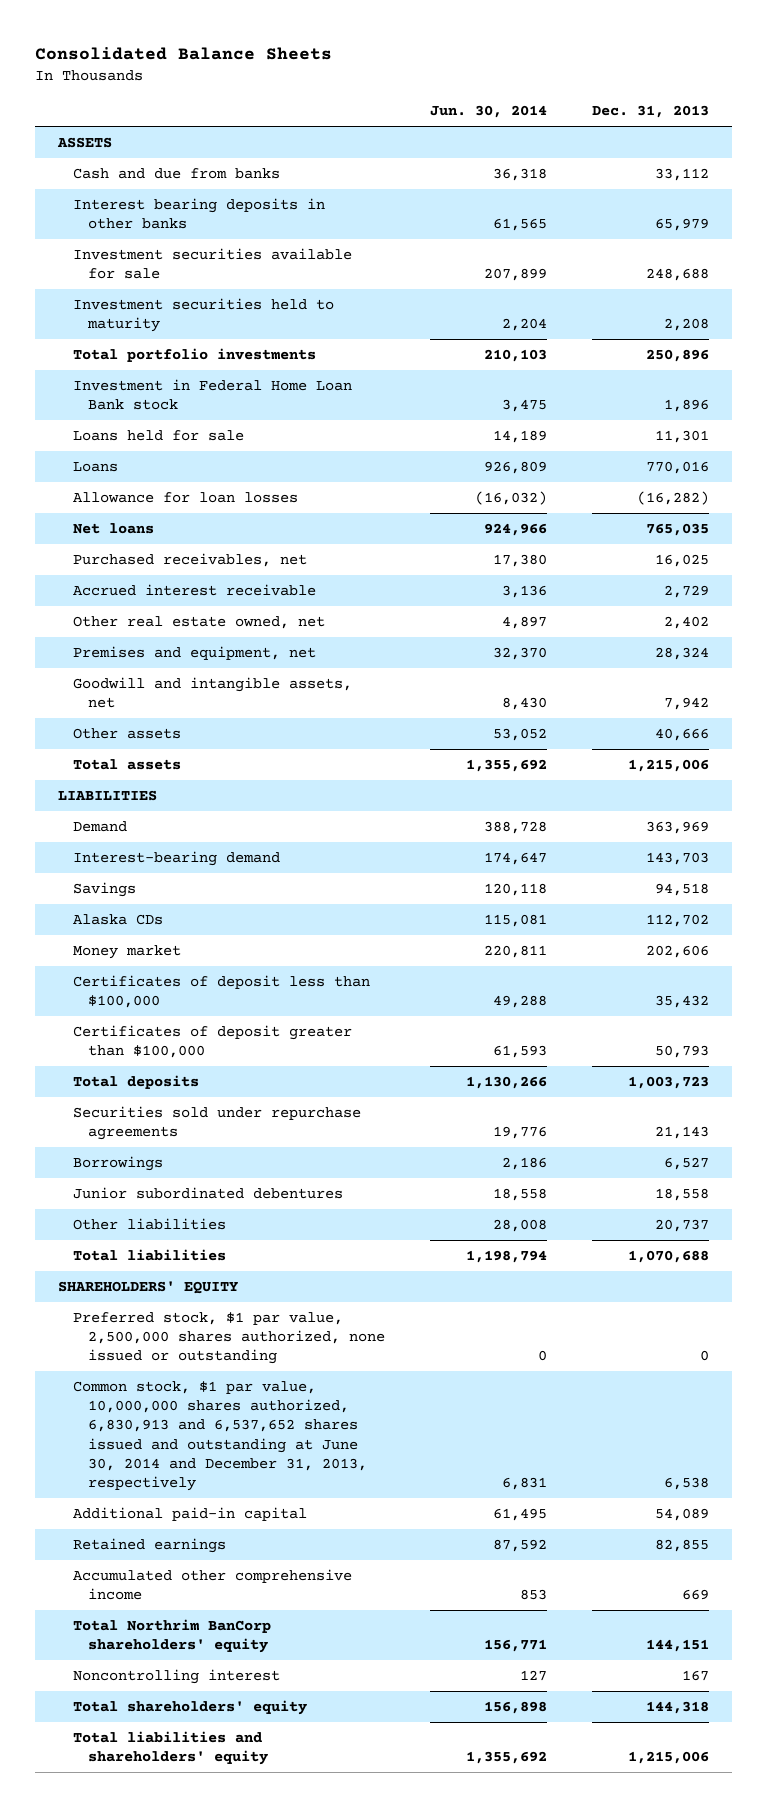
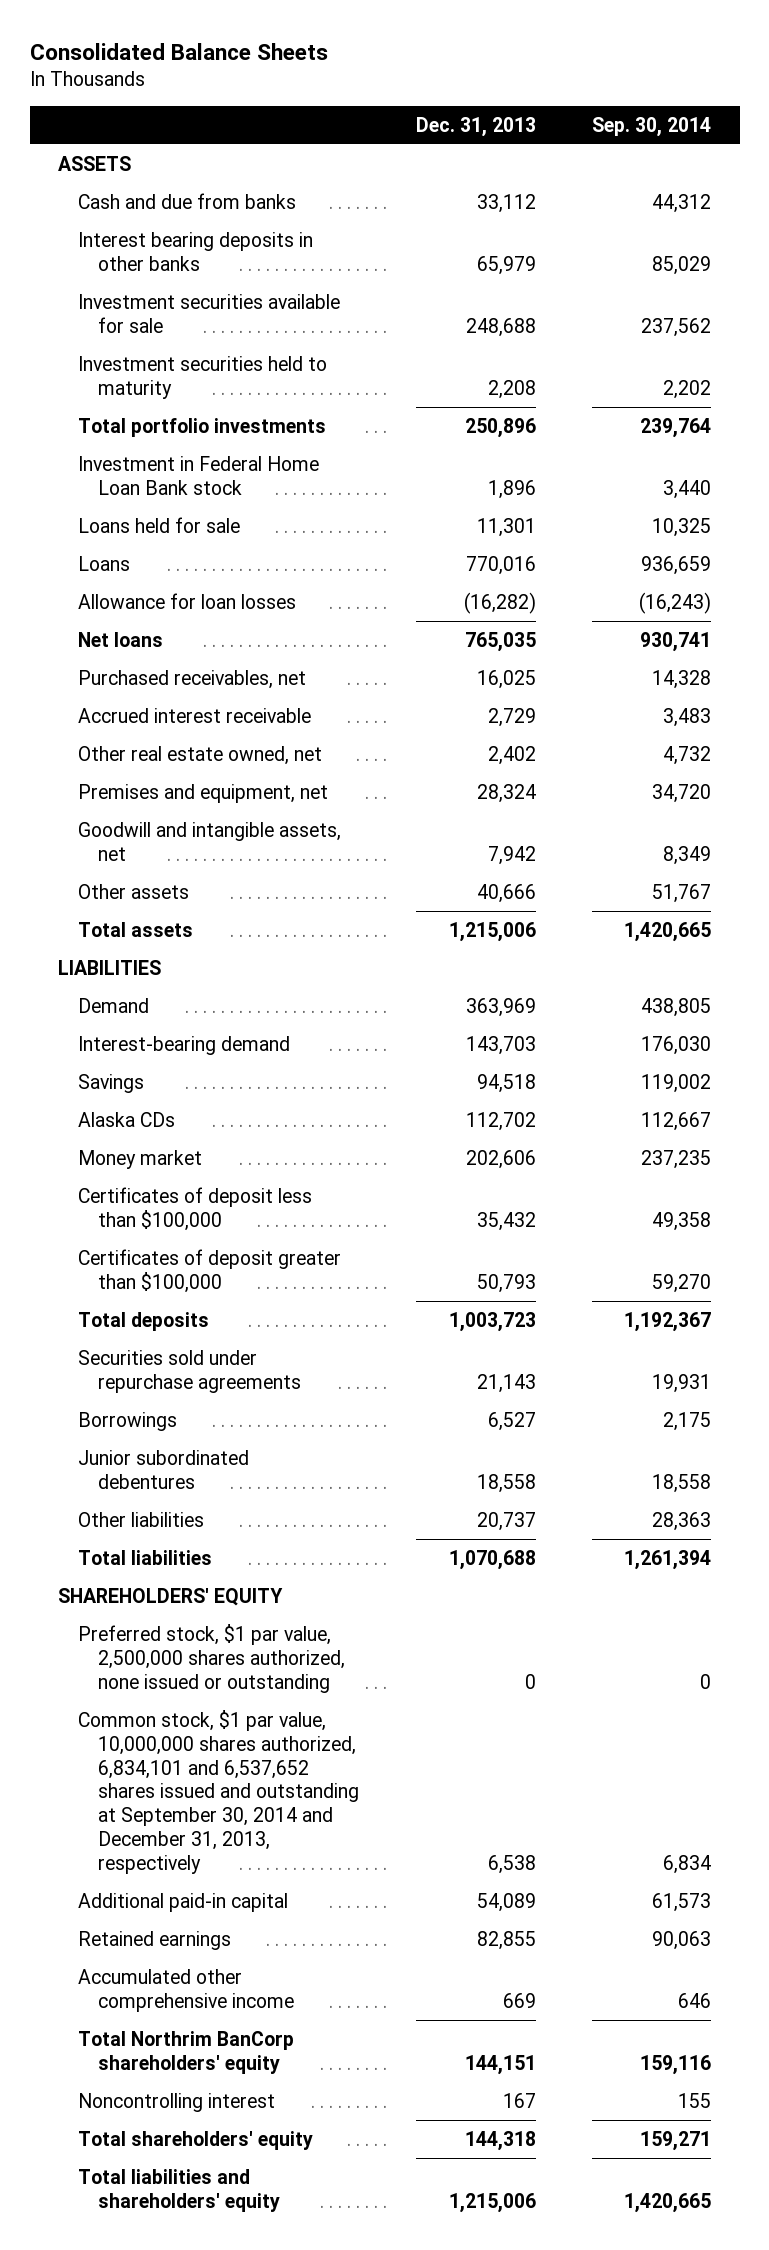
[430,105,548,119] Jun. 30, 2014 -> none
none -> [592,116,712,137] Sep. 30, 2014
[72,1380,367,1492] Common stock, $1 par value, 10,000,000 shares authorized, 6,830,913 and 6,537,652 shares issued and outstanding at June 30, 2014 and December 31, 2013, respectively -> [78,1709,360,1875] Common stock, $1 par value, 10,000,000 shares authorized, 6,834,101 and 6,537,652 shares issued and outstanding at September 30, 2014 and December 31, 2013, respectively

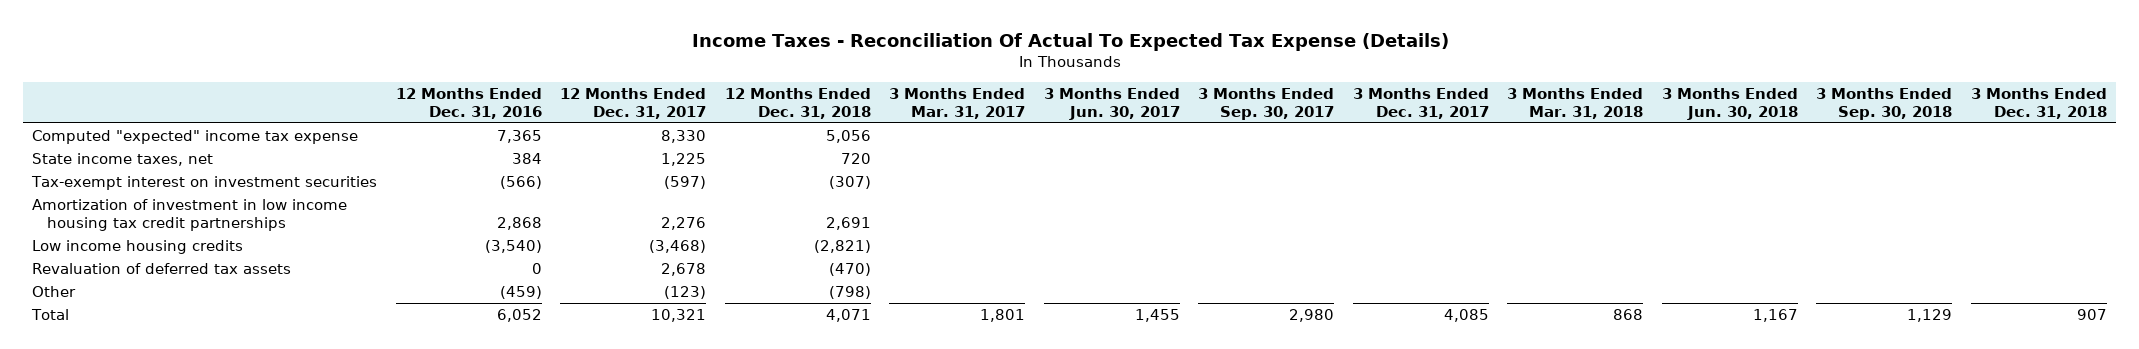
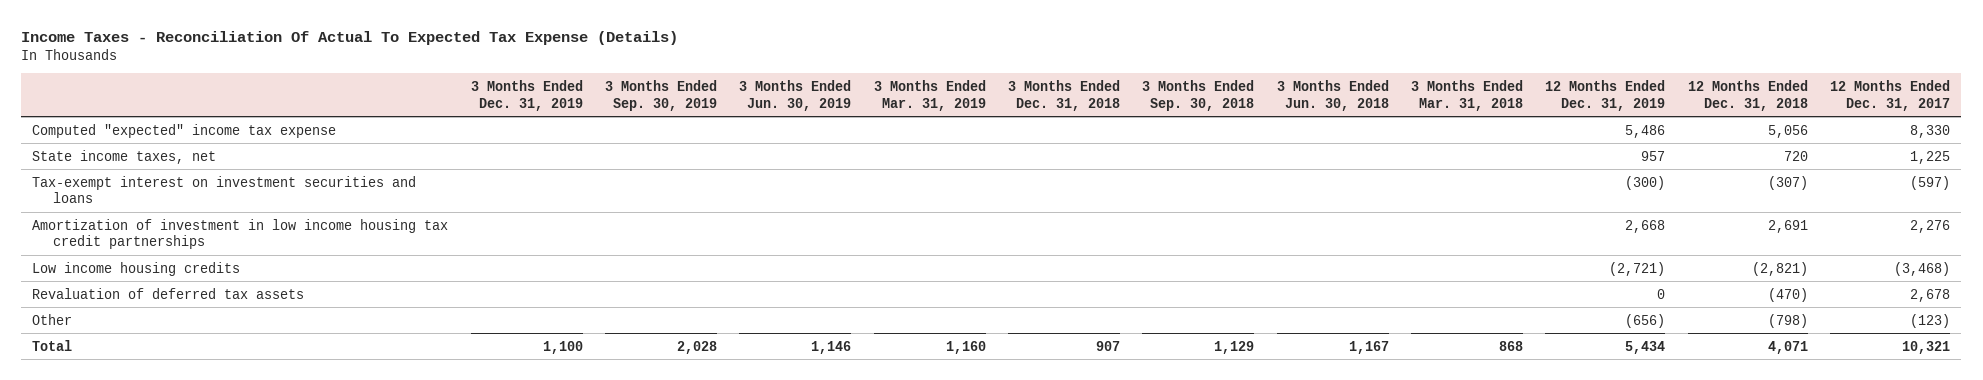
[395,87,542,120] 12 Months Ended Dec. 31, 2016 -> none
[889,87,1026,120] 3 Months Ended Mar. 31, 2017 -> none
[1043,87,1180,121] 3 Months Ended Jun. 30, 2017 -> none
[1198,87,1335,121] 3 Months Ended Sep. 30, 2017 -> none
[1352,87,1489,120] 3 Months Ended Dec. 31, 2017 -> none
none -> [470,79,583,111] 3 Months Ended Dec. 31, 2019
none -> [605,79,718,111] 3 Months Ended Sep. 30, 2019
none -> [739,79,852,111] 3 Months Ended Jun. 30, 2019
none -> [873,79,986,111] 3 Months Ended Mar. 31, 2019
none -> [1545,79,1666,111] 12 Months Ended Dec. 31, 2019
[31,175,378,190] Tax-exempt interest on investment securities -> [32,175,417,204] Tax-exempt interest on investment securities and loans

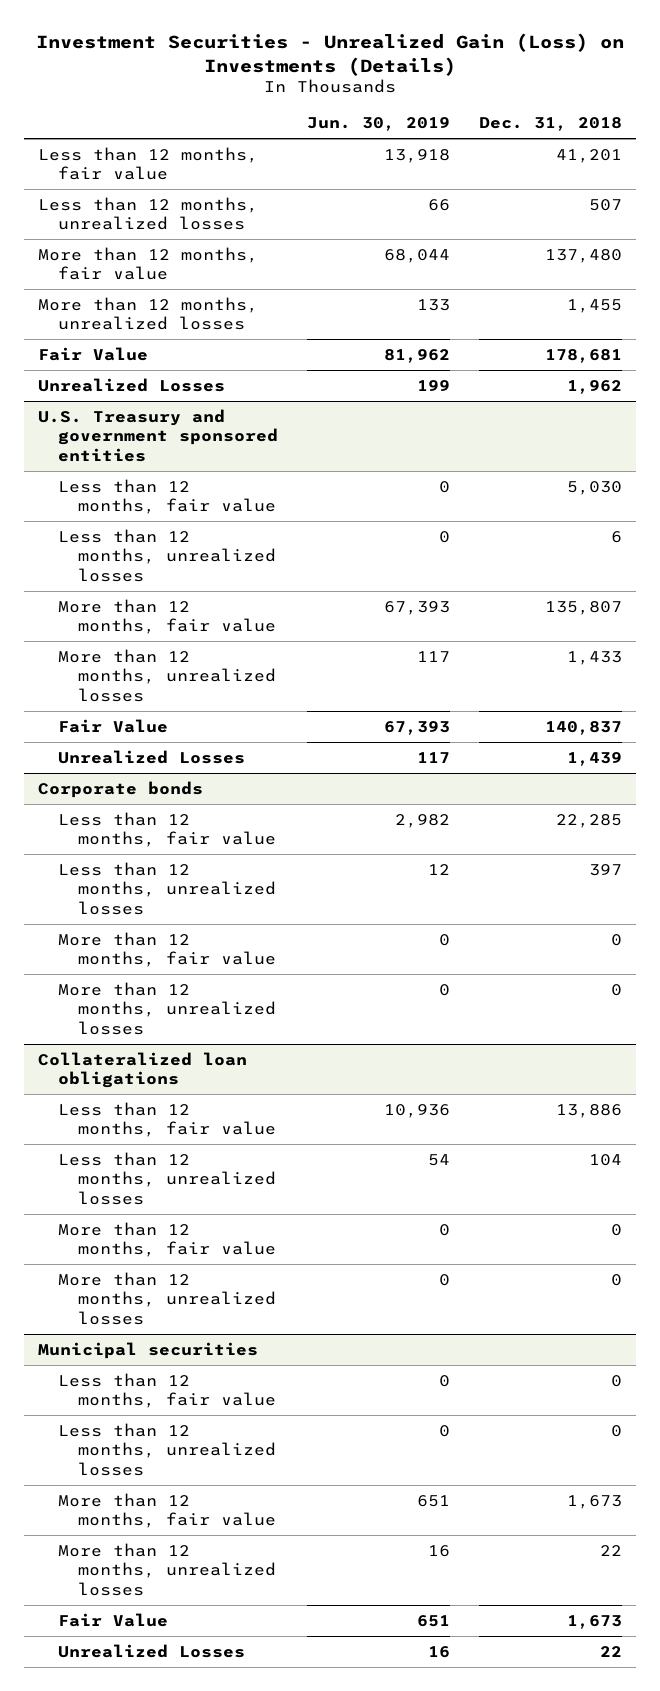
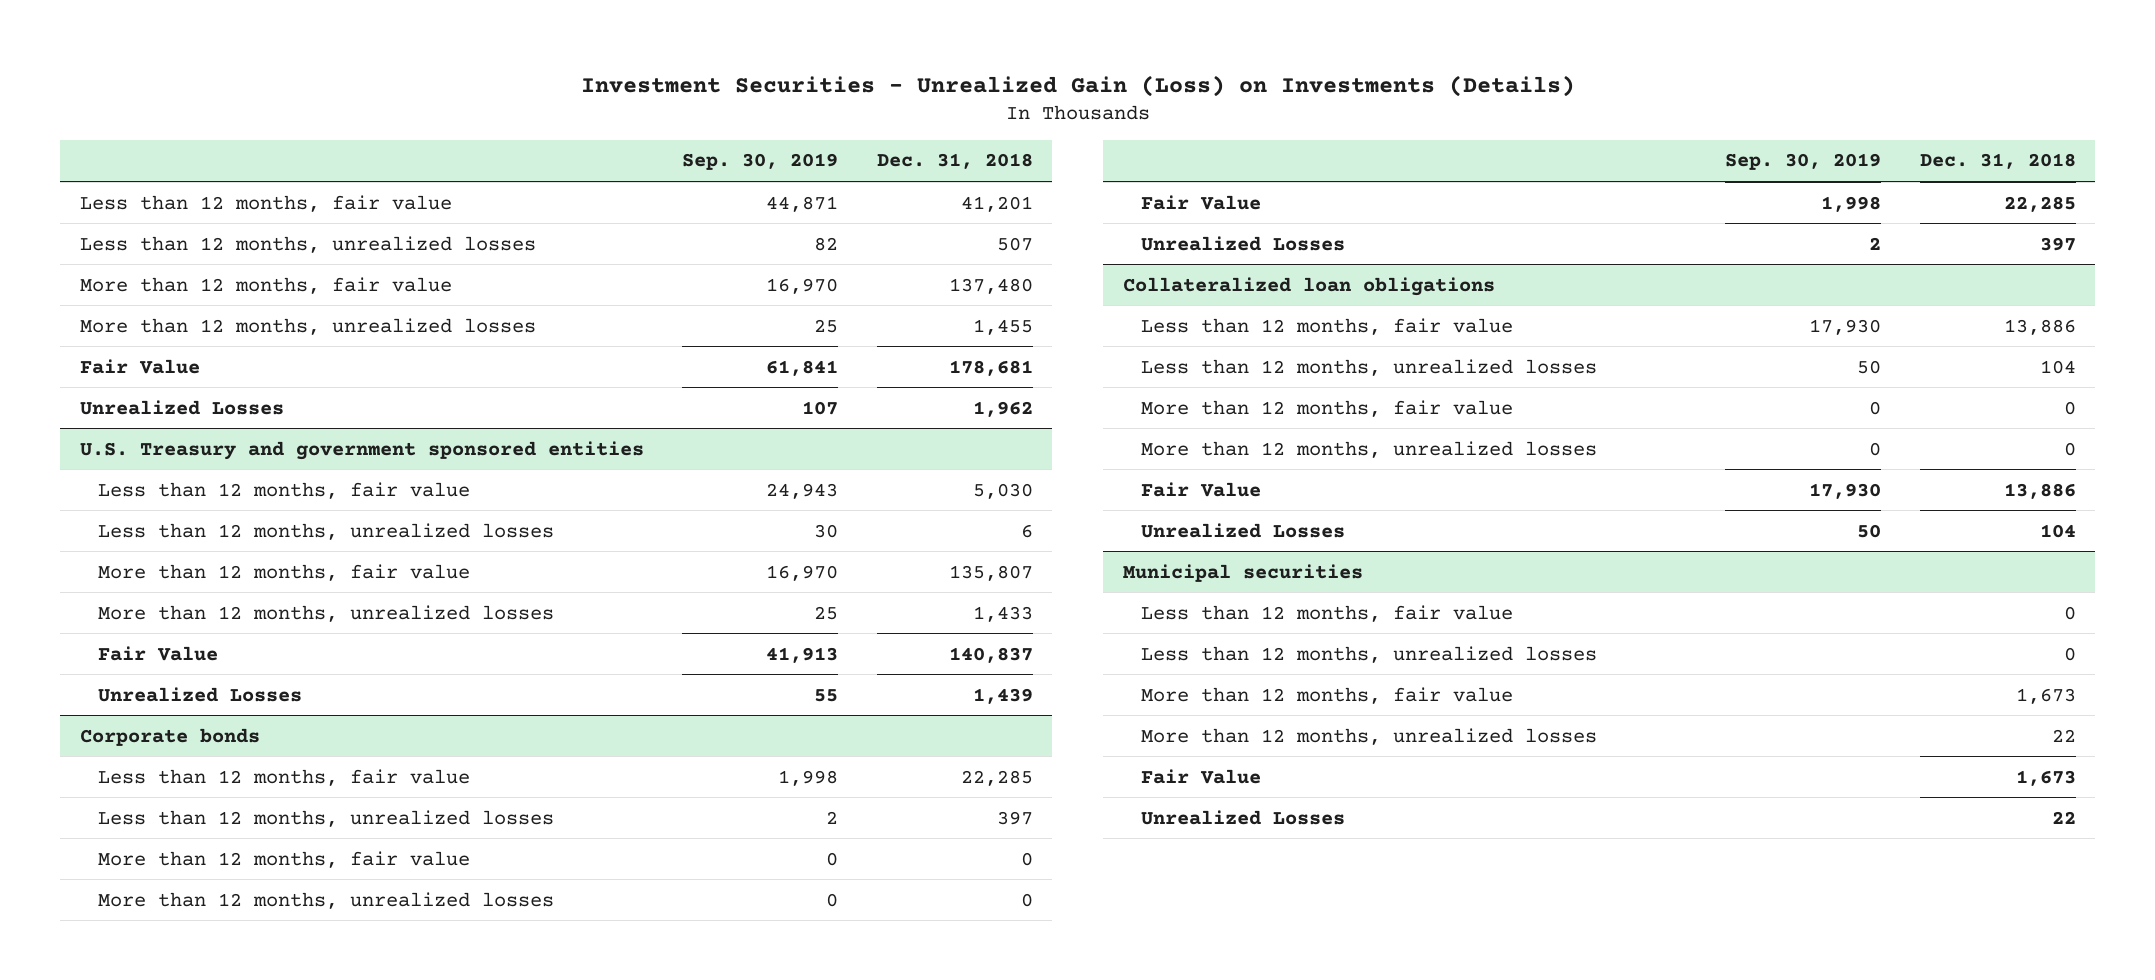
[306,117,450,132] Jun. 30, 2019 -> none
none -> [682,153,839,171] Sep. 30, 2019
none -> [1140,194,1261,210] Fair Value
none -> [1140,235,1345,251] Unrealized Losses
none -> [1140,481,1261,497] Fair Value
none -> [1140,522,1345,538] Unrealized Losses

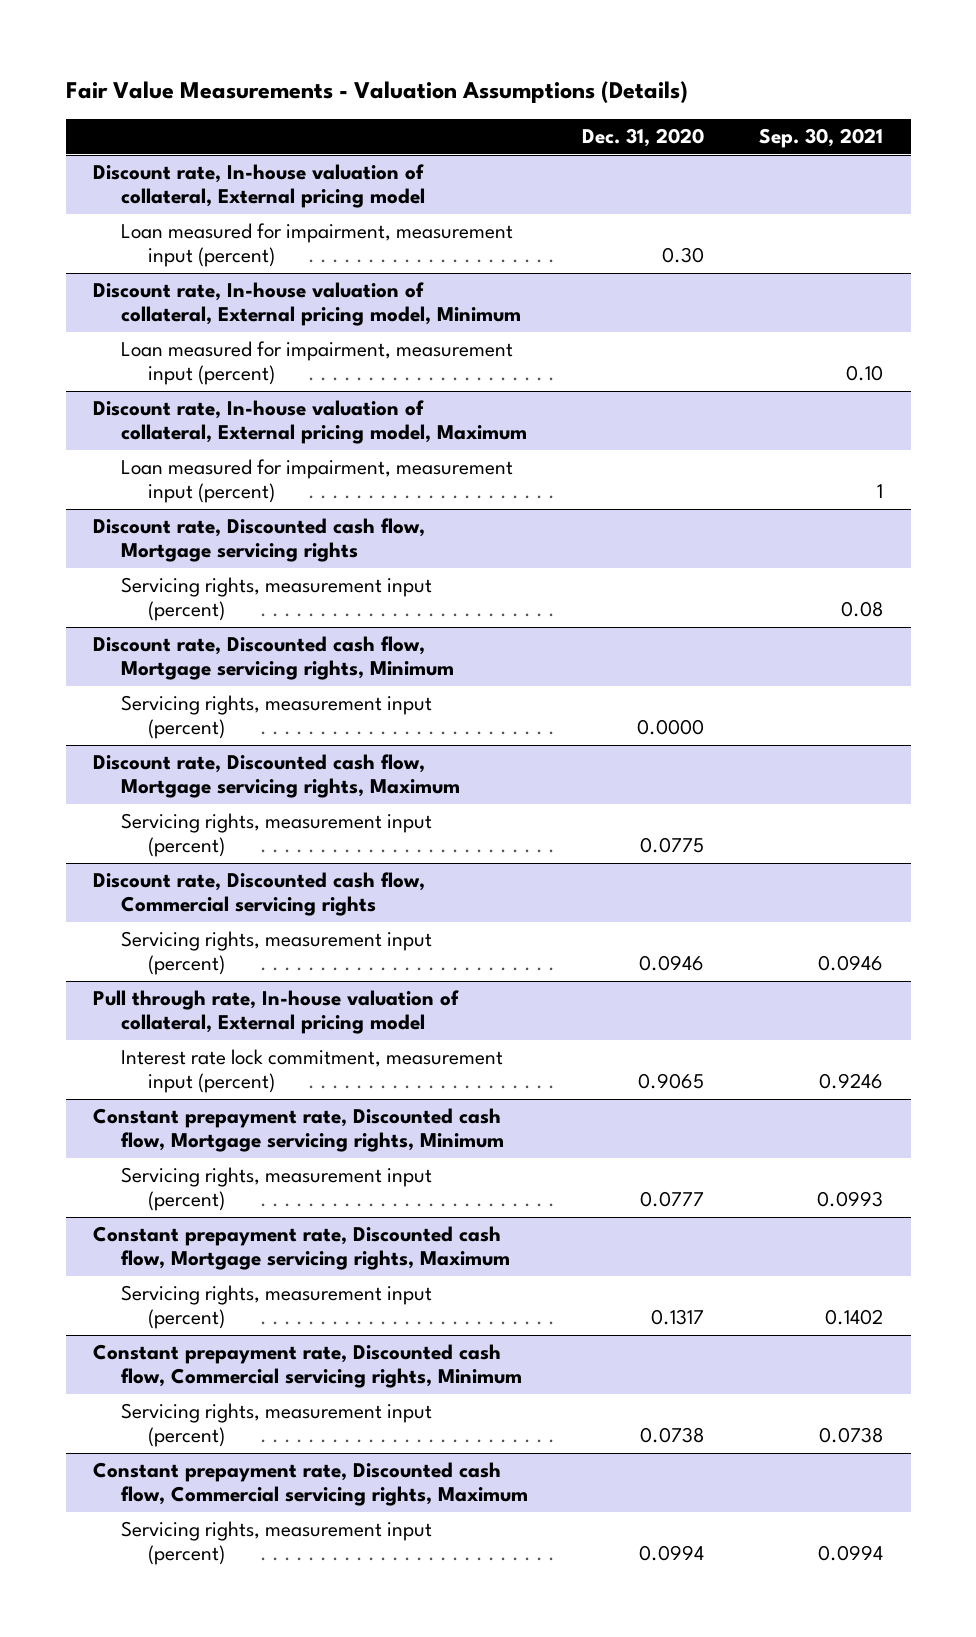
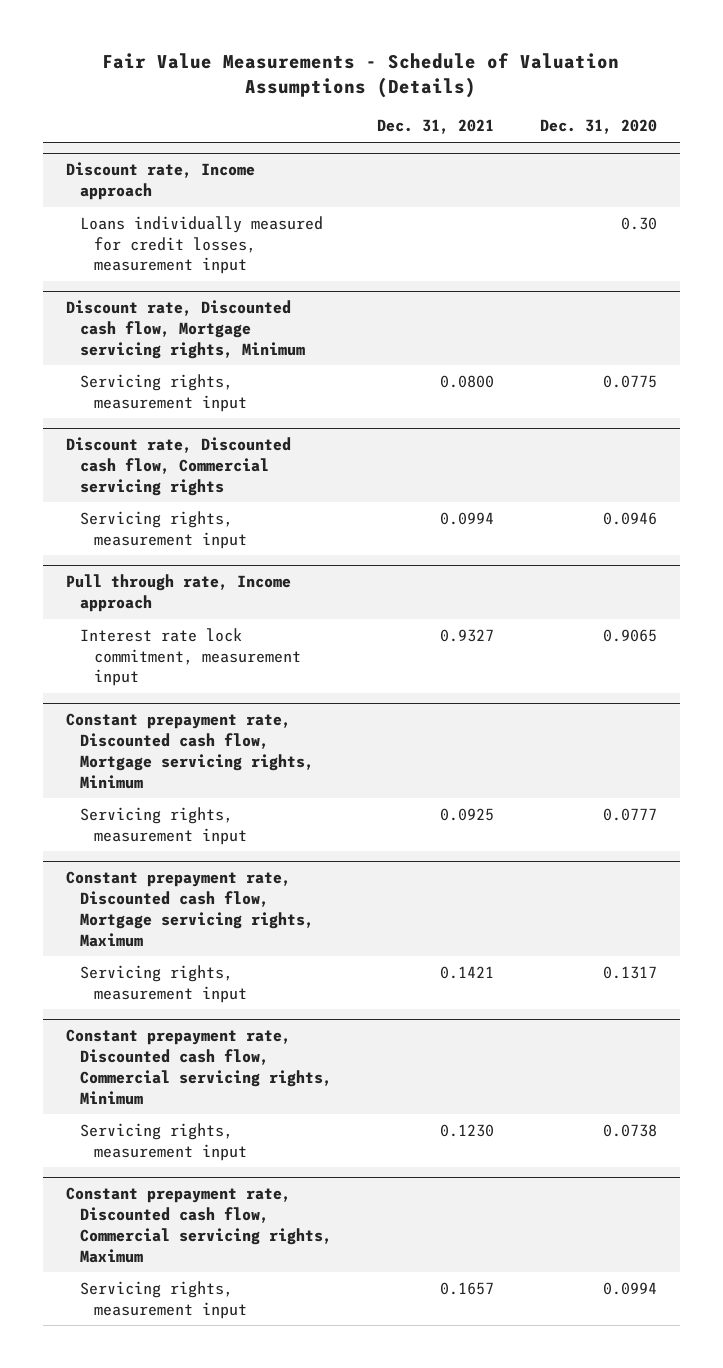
[65,81,688,104] Fair Value Measurements - Valuation Assumptions (Details) -> [102,53,620,99] Fair Value Measurements - Schedule of Valuation Assumptions (Details)
[759,128,884,149] Sep. 30, 2021 -> none
none -> [377,119,495,135] Dec. 31, 2021
[93,164,425,209] Discount rate, In-house valuation of collateral, External pricing model -> none
[93,282,521,327] Discount rate, In-house valuation of collateral, External pricing model, Minimum -> none
[120,341,513,386] Loan measured for impairment, measurement input (percent) -> none
[93,400,527,445] Discount rate, In-house valuation of collateral, External pricing model, Maximum -> none
[120,459,513,504] Loan measured for impairment, measurement input (percent) -> none
[93,518,426,563] Discount rate, Discounted cash flow, Mortgage servicing rights -> none
[120,577,432,622] Servicing rights, measurement input (percent) -> none
none -> [65,162,255,201] Discount rate, Income approach
[120,223,513,268] Loan measured for impairment, measurement input (percent) -> [79,215,323,275] Loans individually measured for credit losses, measurement input
[93,754,460,799] Discount rate, Discounted cash flow, Mortgage servicing rights, Maximum -> none
[120,813,432,858] Servicing rights, measurement input (percent) -> none
[120,695,432,740] Servicing rights, measurement input (percent) -> [79,373,247,412] Servicing rights, measurement input
[637,719,705,736] 0.0000 -> [603,374,658,388] 0.0775
[93,990,460,1035] Pull through rate, In-house valuation of collateral, External pricing model -> none
[120,931,432,976] Servicing rights, measurement input (percent) -> [79,510,247,549] Servicing rights, measurement input
none -> [65,574,291,613] Pull through rate, Income approach
[120,1049,503,1094] Interest rate lock commitment, measurement input (percent) -> [79,627,301,687] Interest rate lock commitment, measurement input
[120,1167,432,1212] Servicing rights, measurement input (percent) -> [79,806,247,845] Servicing rights, measurement input
[120,1285,432,1330] Servicing rights, measurement input (percent) -> [79,964,247,1003] Servicing rights, measurement input
[120,1403,432,1448] Servicing rights, measurement input (percent) -> [79,1122,247,1161] Servicing rights, measurement input
[120,1521,432,1566] Servicing rights, measurement input (percent) -> [79,1280,247,1319] Servicing rights, measurement input

